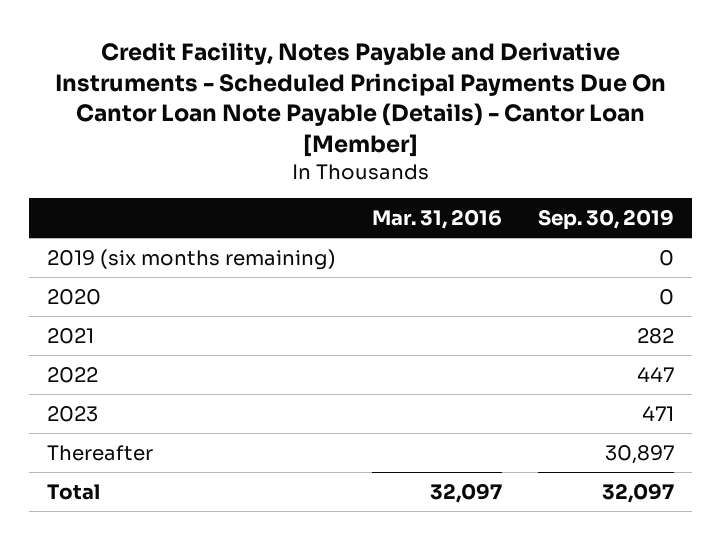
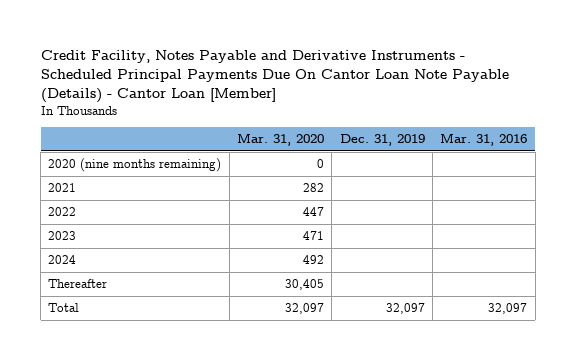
[538,208,675,230] Sep. 30, 2019 -> none
none -> [237,133,325,147] Mar. 31, 2020
none -> [339,134,425,147] Dec. 31, 2019
[47,288,102,305] 2020 -> none
[47,248,337,270] 2019 (six months remaining) -> [48,158,222,173] 2020 (nine months remaining)
none -> [48,255,77,265] 2024

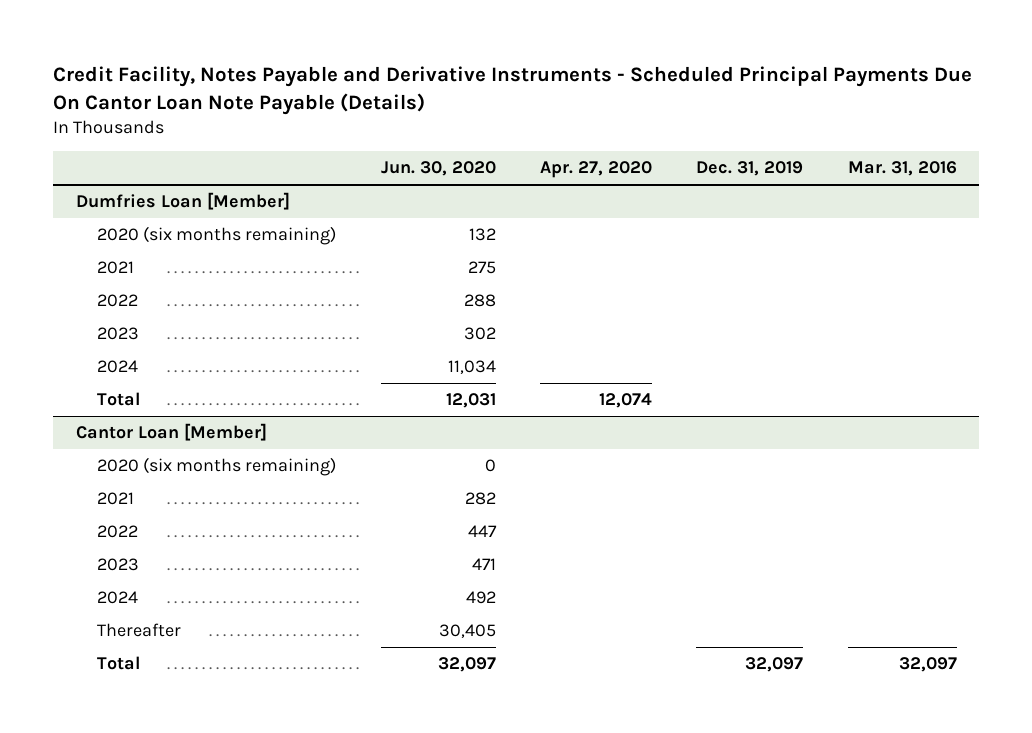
[40,49,509,103] Credit Facility, Notes Payable and Derivative Instruments - Scheduled Principal Payments Due On Cantor Loan Note Payable (Details) - Cantor Loan [Member] -> [53,66,973,116] Credit Facility, Notes Payable and Derivative Instruments - Scheduled Principal Payments Due On Cantor Loan Note Payable (Details)
[237,133,325,147] Mar. 31, 2020 -> none
none -> [380,161,496,177] Jun. 30, 2020
none -> [540,161,653,179] Apr. 27, 2020
none -> [75,192,290,211] Dumfries Loan [Member]
none -> [97,226,337,246] 2020 (six months remaining)
none -> [97,261,135,275] 2021
none -> [97,294,139,308] 2022
none -> [97,327,140,341] 2023
none -> [97,360,139,374] 2024
none -> [97,392,141,407] Total
none -> [75,423,267,442] Cantor Loan [Member]
[48,158,222,173] 2020 (nine months remaining) -> [97,457,337,477] 2020 (six months remaining)

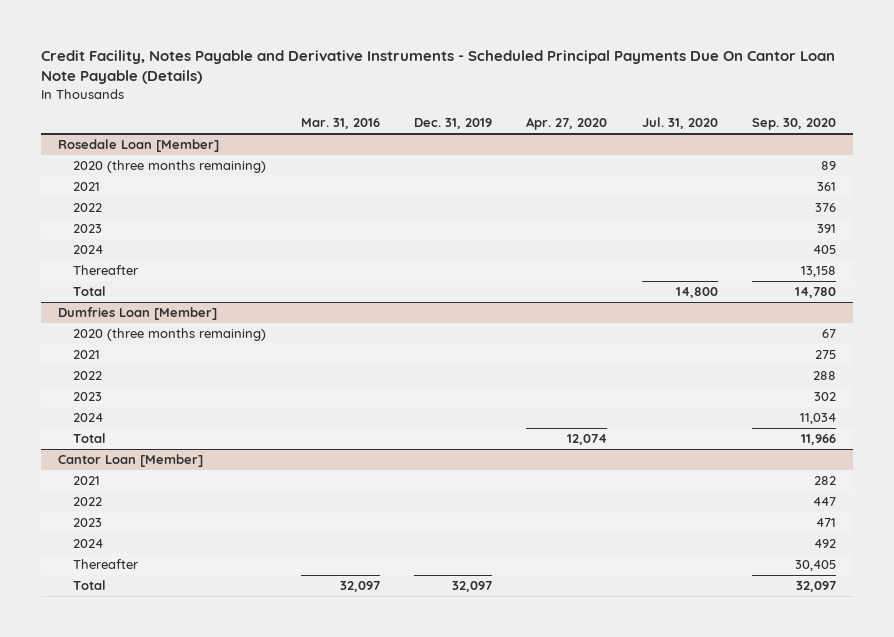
[380,161,496,177] Jun. 30, 2020 -> none
none -> [641,117,718,130] Jul. 31, 2020
none -> [751,118,836,131] Sep. 30, 2020
none -> [58,139,220,153] Rosedale Loan [Member]
none -> [73,160,267,174] 2020 (three months remaining)
none -> [73,182,101,192] 2021
none -> [73,203,103,213] 2022
none -> [73,224,103,234] 2023
none -> [73,245,104,255] 2024
none -> [73,265,140,276] Thereafter
none -> [73,286,107,297] Total
[97,226,337,246] 2020 (six months remaining) -> [73,328,267,342] 2020 (three months remaining)
[97,457,337,477] 2020 (six months remaining) -> none

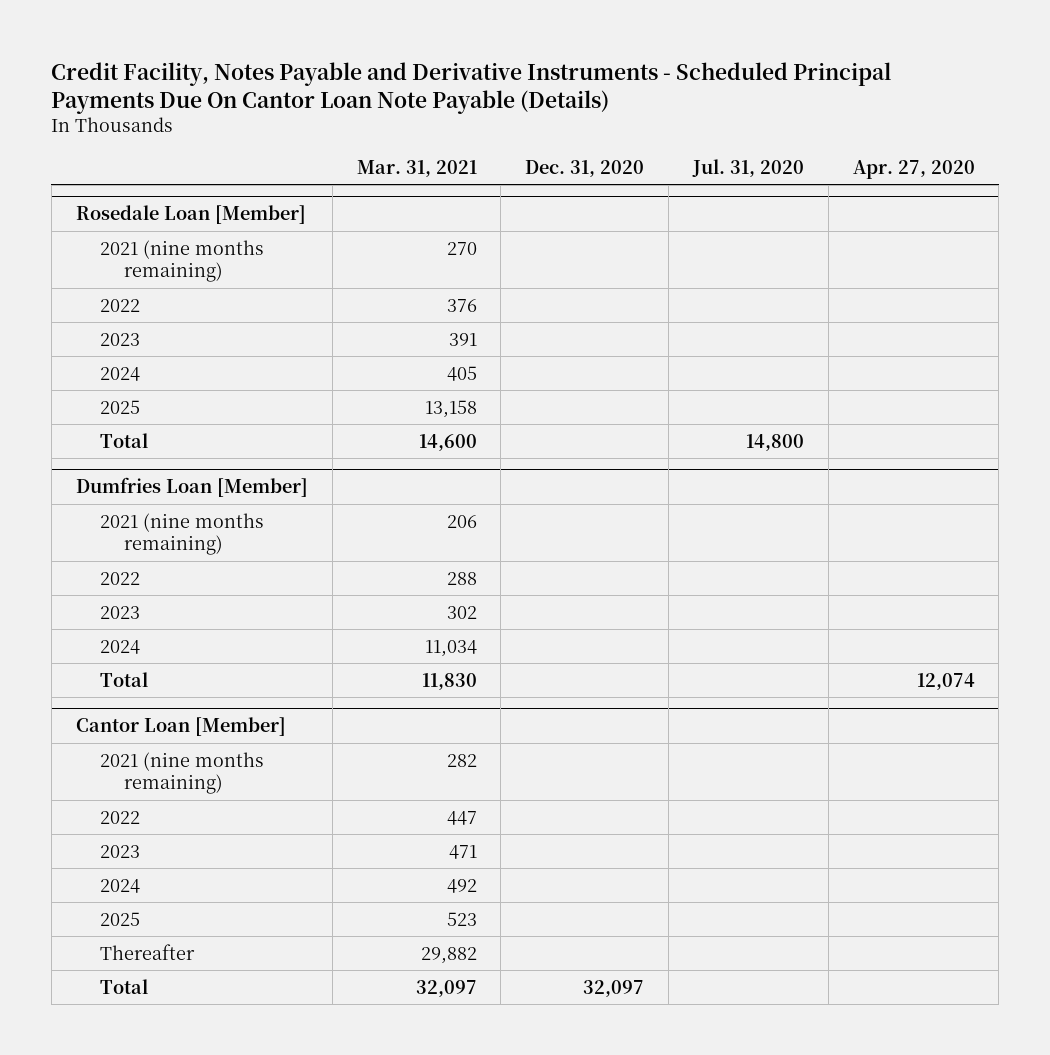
[300,118,380,130] Mar. 31, 2016 -> none
[413,118,492,130] Dec. 31, 2019 -> none
[751,118,836,131] Sep. 30, 2020 -> none
none -> [356,159,477,177] Mar. 31, 2021
none -> [525,159,645,177] Dec. 31, 2020
[73,182,101,192] 2021 -> none
[73,160,267,174] 2020 (three months remaining) -> [99,239,264,283] 2021 (nine months remaining)
[73,265,140,276] Thereafter -> none
none -> [99,399,140,414] 2025
[73,350,101,360] 2021 -> none
[73,328,267,342] 2020 (three months remaining) -> [99,512,264,556] 2021 (nine months remaining)
[73,476,101,486] 2021 -> none
none -> [99,751,264,795] 2021 (nine months remaining)
none -> [99,911,140,926] 2025

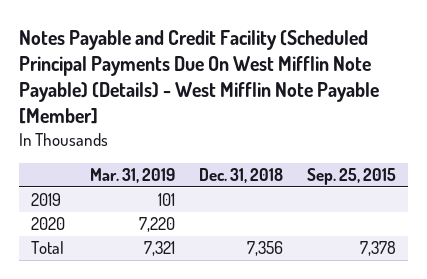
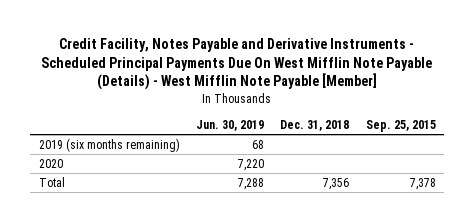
[18,30,379,125] Notes Payable and Credit Facility (Scheduled Principal Payments Due On West Mifflin Note Payable) (Details) - West Mifflin Note Payable [Member] -> [41,38,433,91] Credit Facility, Notes Payable and Derivative Instruments - Scheduled Principal Payments Due On West Mifflin Note Payable (Details) - West Mifflin Note Payable [Member]
[89,167,175,183] Mar. 31, 2019 -> none
none -> [196,119,265,131] Jun. 30, 2019
[31,193,62,207] 2019 -> [38,137,180,152] 2019 (six months remaining)

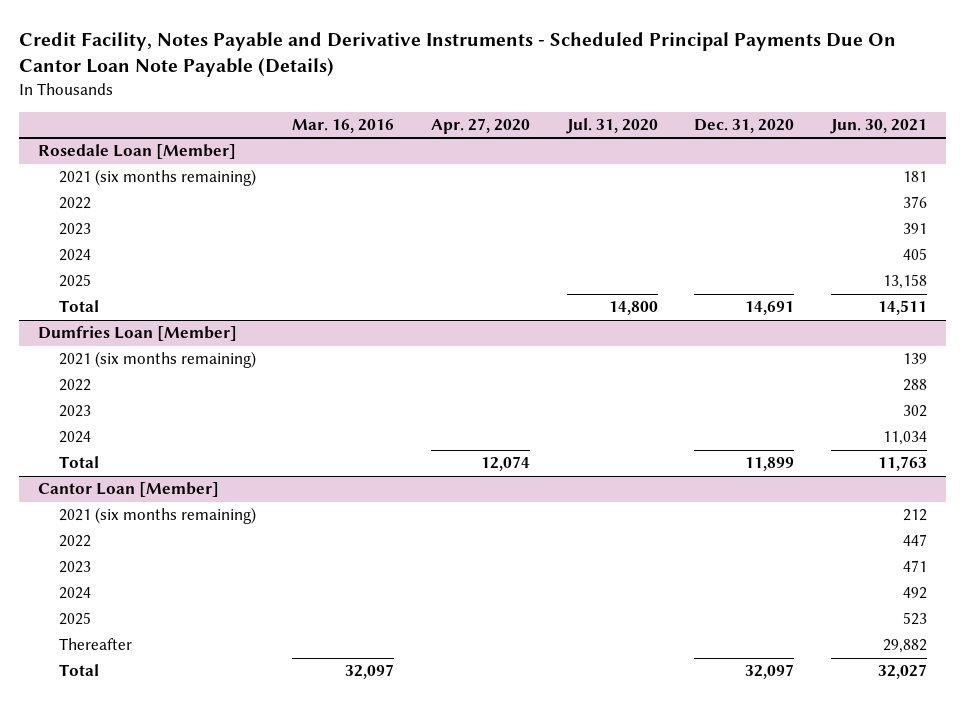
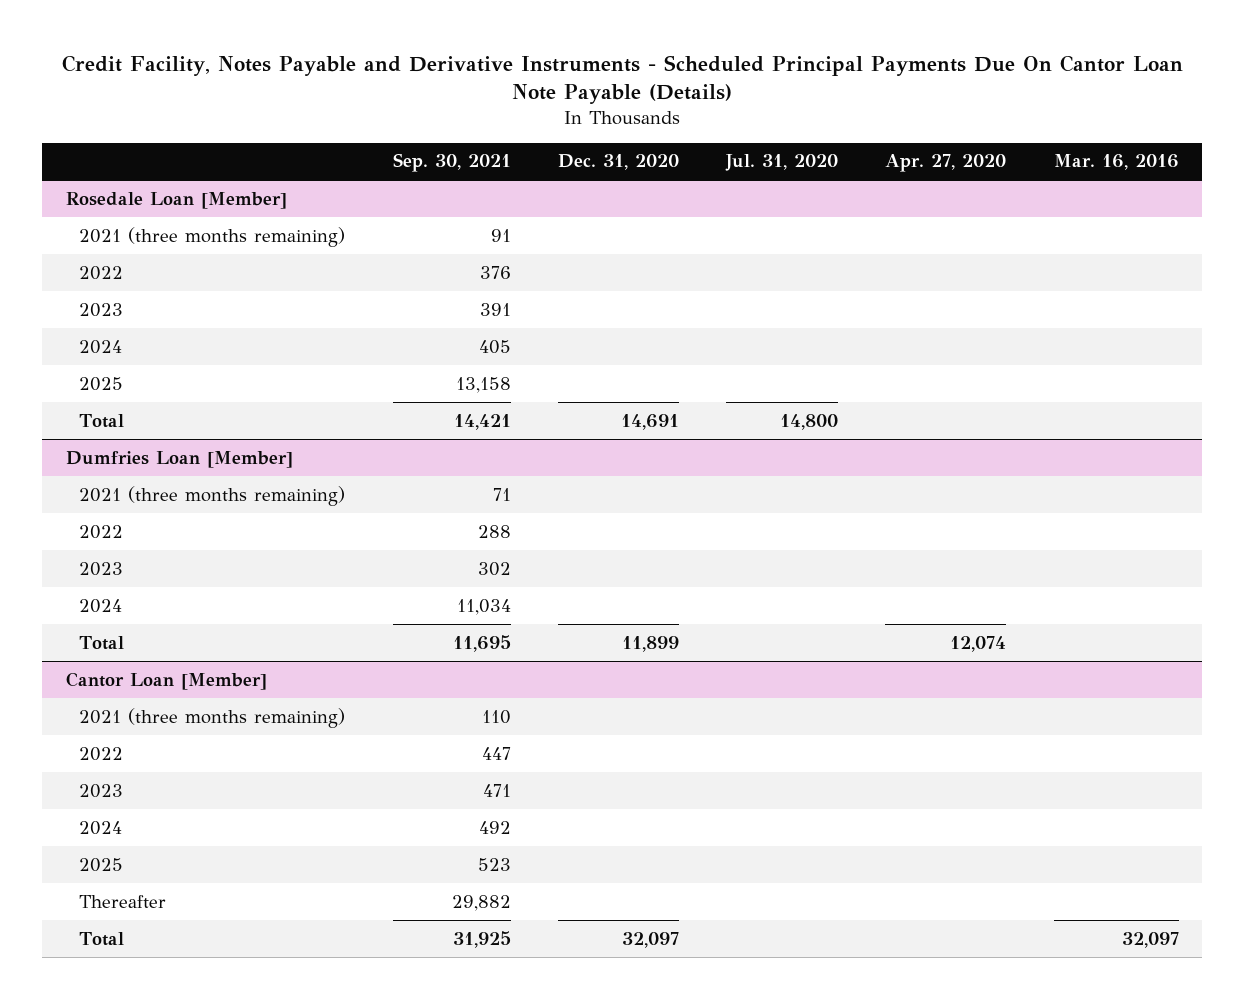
[830,118,928,134] Jun. 30, 2021 -> none
none -> [392,153,511,173] Sep. 30, 2021
[58,169,256,187] 2021 (six months remaining) -> [79,226,346,247] 2021 (three months remaining)
[58,351,256,369] 2021 (six months remaining) -> [79,485,346,506] 2021 (three months remaining)
[58,507,256,525] 2021 (six months remaining) -> [79,707,346,728] 2021 (three months remaining)

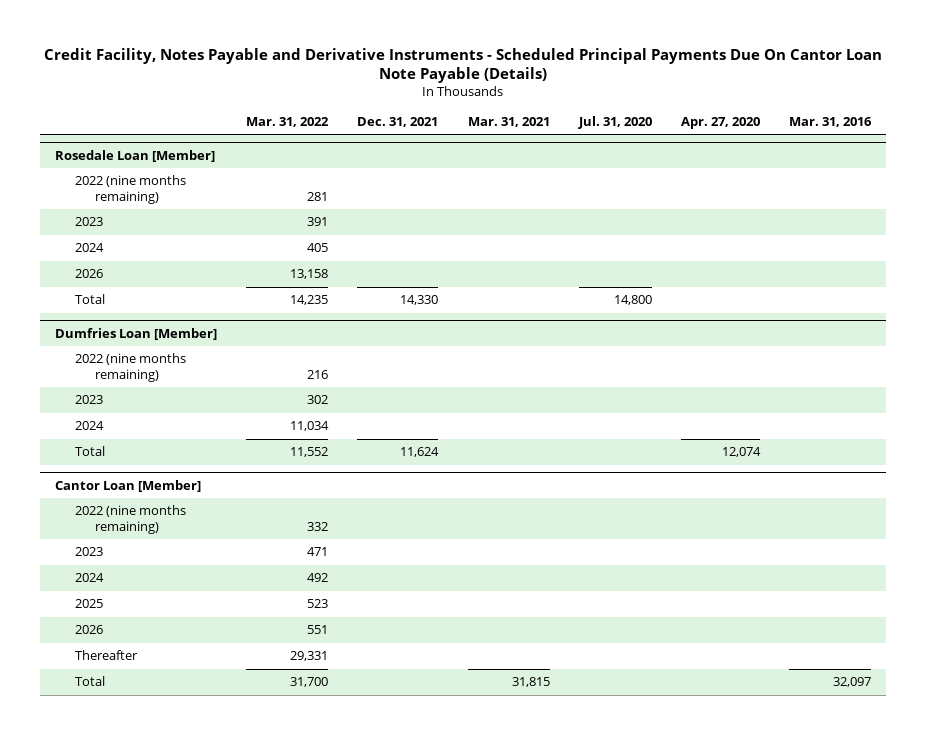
[392,153,511,173] Sep. 30, 2021 -> none
[557,154,679,171] Dec. 31, 2020 -> none
[1053,154,1179,171] Mar. 16, 2016 -> none
none -> [246,116,330,127] Mar. 31, 2022
none -> [357,116,439,127] Dec. 31, 2021
none -> [467,116,550,127] Mar. 31, 2021
none -> [789,116,873,127] Mar. 31, 2016
[79,265,124,280] 2022 -> none
[79,226,346,247] 2021 (three months remaining) -> [74,175,186,204] 2022 (nine months remaining)
[79,376,124,391] 2025 -> [74,269,103,279] 2026
[79,524,124,539] 2022 -> none
[79,485,346,506] 2021 (three months remaining) -> [74,353,186,382] 2022 (nine months remaining)
[79,746,124,761] 2022 -> none
[79,707,346,728] 2021 (three months remaining) -> [74,505,186,534] 2022 (nine months remaining)
none -> [74,625,103,635] 2026

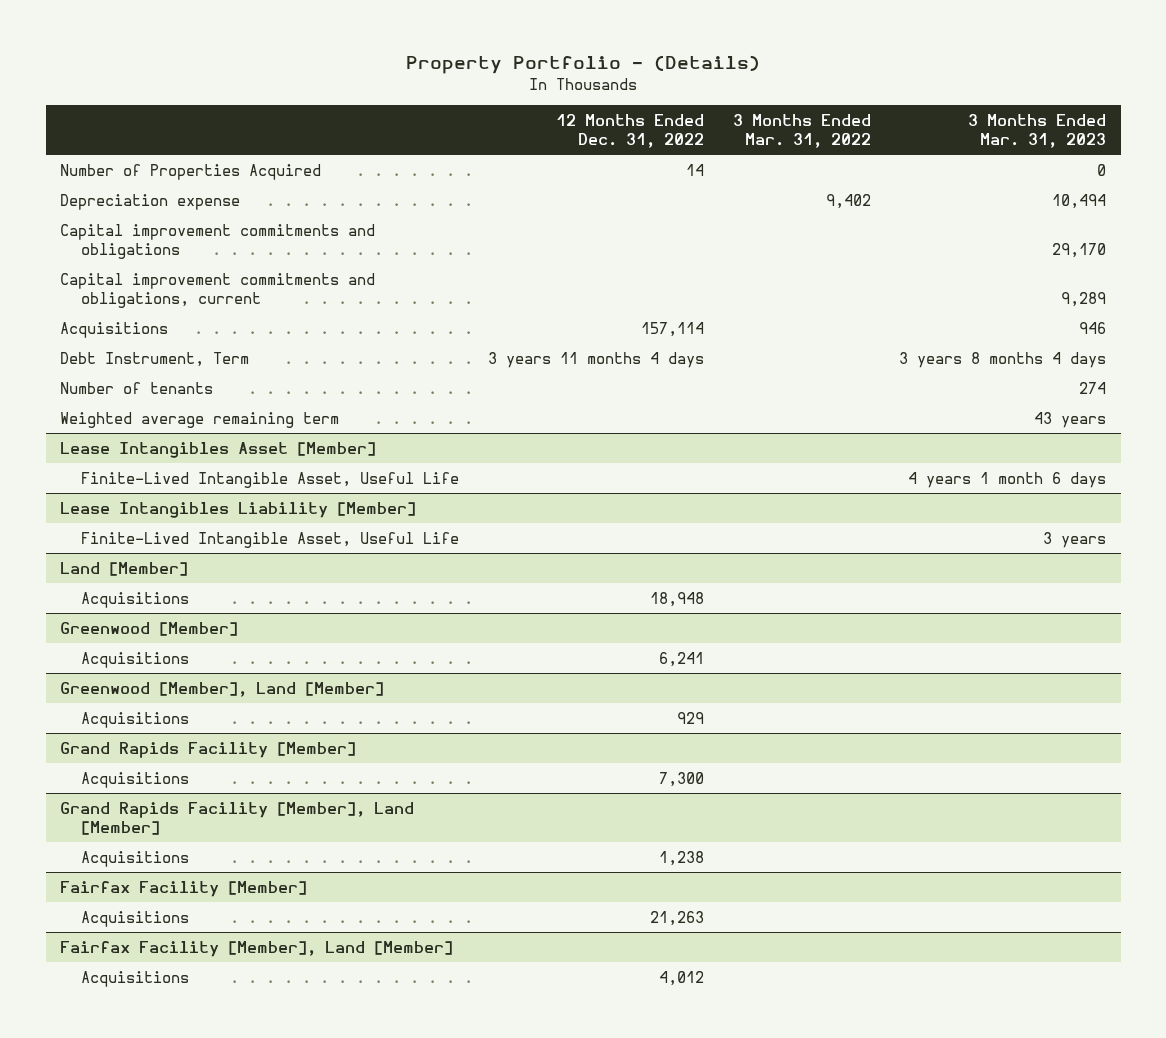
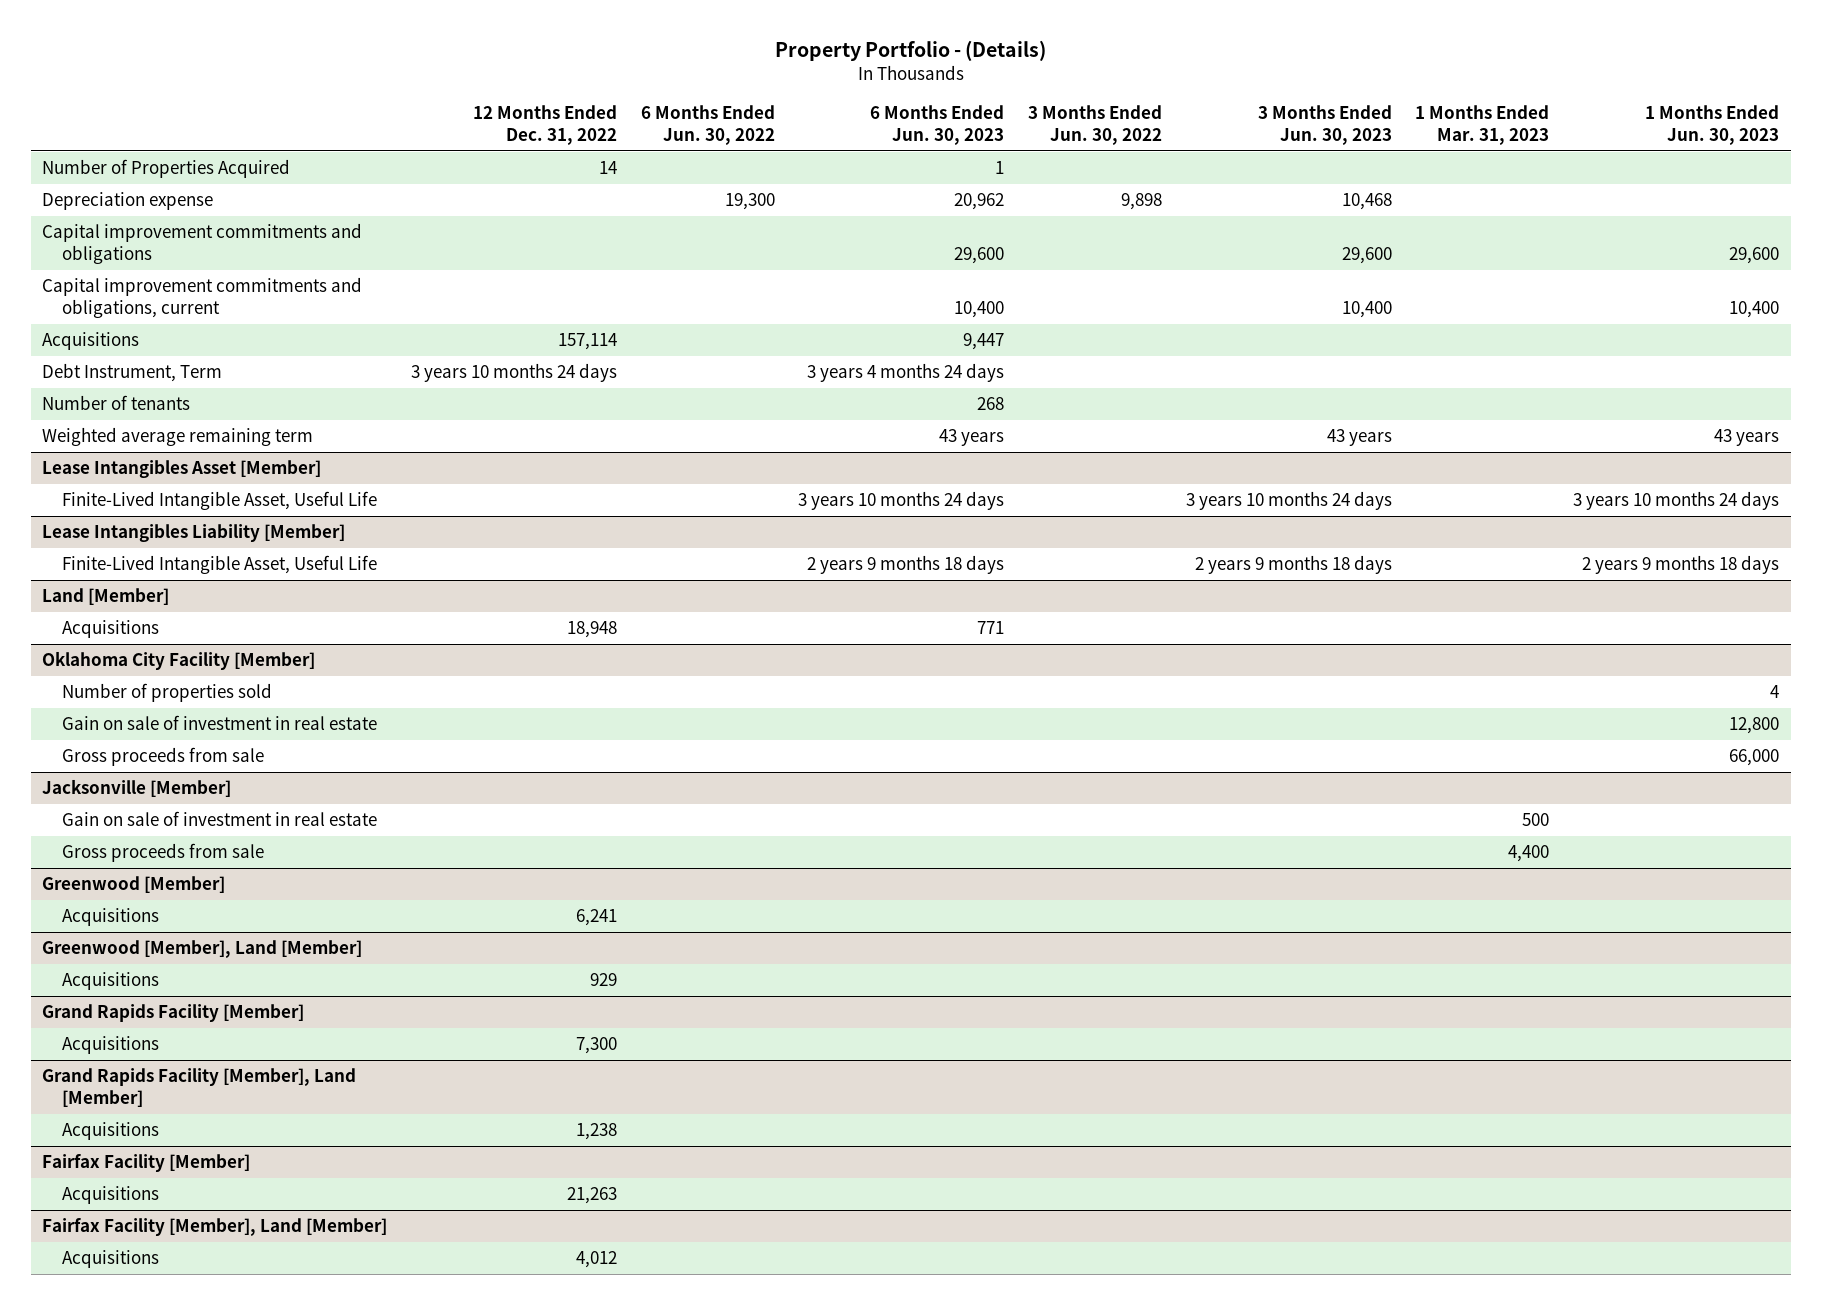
[732,113,871,148] 3 Months Ended Mar. 31, 2022 -> none
[968,113,1107,148] 3 Months Ended Mar. 31, 2023 -> none
none -> [640,105,775,145] 6 Months Ended Jun. 30, 2022
none -> [870,105,1005,145] 6 Months Ended Jun. 30, 2023
none -> [1028,105,1163,145] 3 Months Ended Jun. 30, 2022
none -> [1257,105,1392,145] 3 Months Ended Jun. 30, 2023
none -> [1415,105,1550,145] 1 Months Ended Mar. 31, 2023
none -> [1645,105,1780,145] 1 Months Ended Jun. 30, 2023
[487,351,704,368] 3 years 11 months 4 days -> [411,363,618,383] 3 years 10 months 24 days
none -> [42,651,316,671] Oklahoma City Facility [Member]
none -> [61,683,272,703] Number of properties sold
none -> [61,715,377,731] Gain on sale of investment in real estate
none -> [61,747,264,767] Gross proceeds from sale
none -> [42,779,232,798] Jacksonville [Member]
none -> [61,811,377,827] Gain on sale of investment in real estate
none -> [61,843,264,863] Gross proceeds from sale

